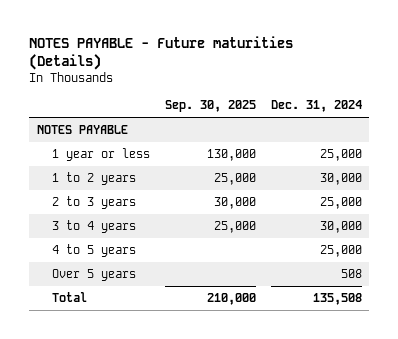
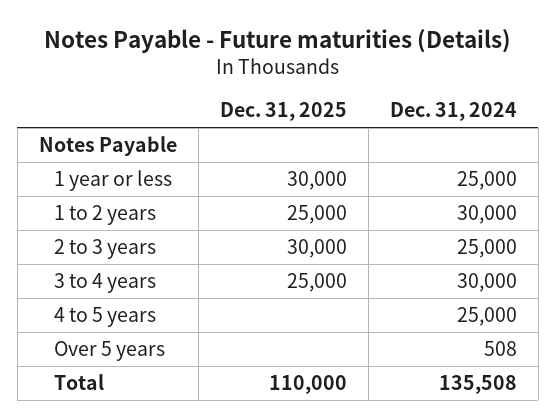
[29,35,294,70] NOTES PAYABLE - Future maturities (Details) -> [43,28,511,53] Notes Payable - Future maturities (Details)
[164,100,256,113] Sep. 30, 2025 -> none
none -> [219,102,347,122] Dec. 31, 2025
[36,125,128,135] NOTES PAYABLE -> [38,136,177,157] Notes Payable

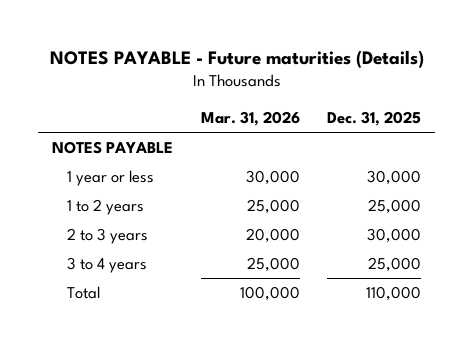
[43,28,511,53] Notes Payable - Future maturities (Details) -> [49,49,424,68] NOTES PAYABLE - Future maturities (Details)
[389,102,517,122] Dec. 31, 2024 -> none
none -> [200,111,300,127] Mar. 31, 2026
[38,136,177,157] Notes Payable -> [51,141,173,155] NOTES PAYABLE
[53,307,156,328] 4 to 5 years -> none
[53,341,165,362] Over 5 years -> none

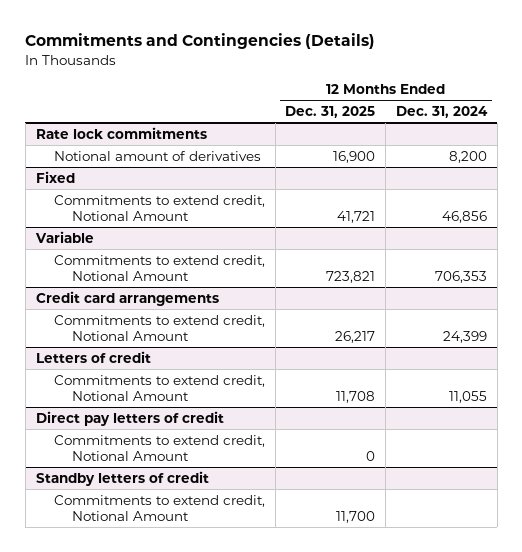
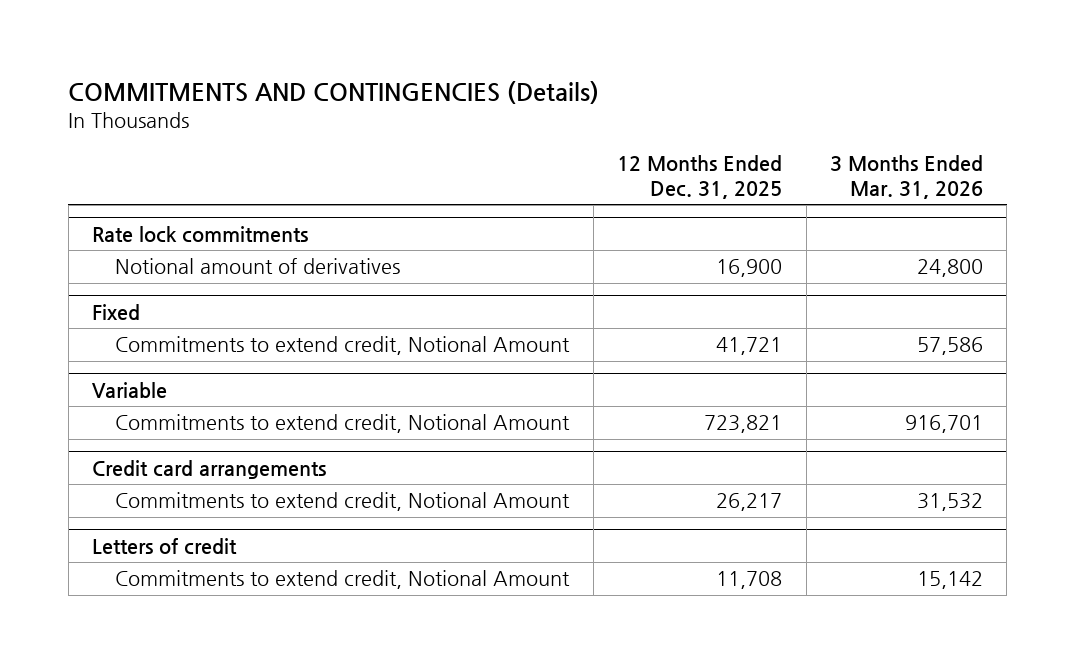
[25,33,376,50] Commitments and Contingencies (Details) -> [68,80,600,104] COMMITMENTS AND CONTINGENCIES (Details)
[395,105,488,118] Dec. 31, 2024 -> none
none -> [829,155,983,199] 3 Months Ended Mar. 31, 2026
[35,410,224,426] Direct pay letters of credit -> none
[53,434,265,462] Commitments to extend credit, Notional Amount -> none
[35,470,209,486] Standby letters of credit -> none
[53,494,265,522] Commitments to extend credit, Notional Amount -> none

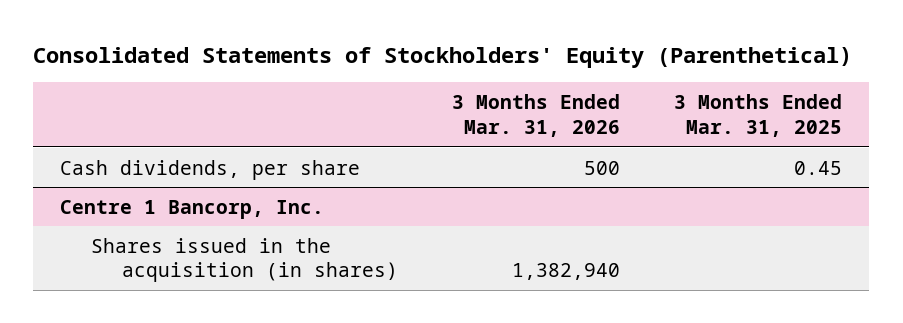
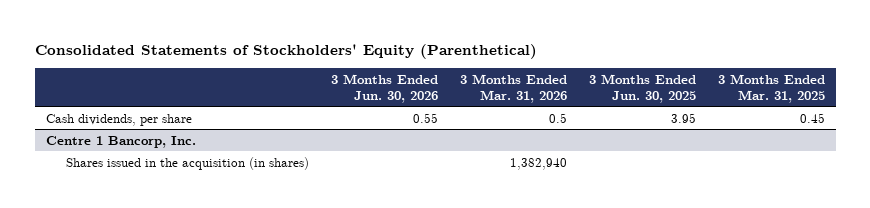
none -> [331,73,439,103] 3 Months Ended Jun. 30, 2026
none -> [588,73,696,103] 3 Months Ended Jun. 30, 2025
[583,160,620,175] 500 -> [549,112,568,123] 0.5

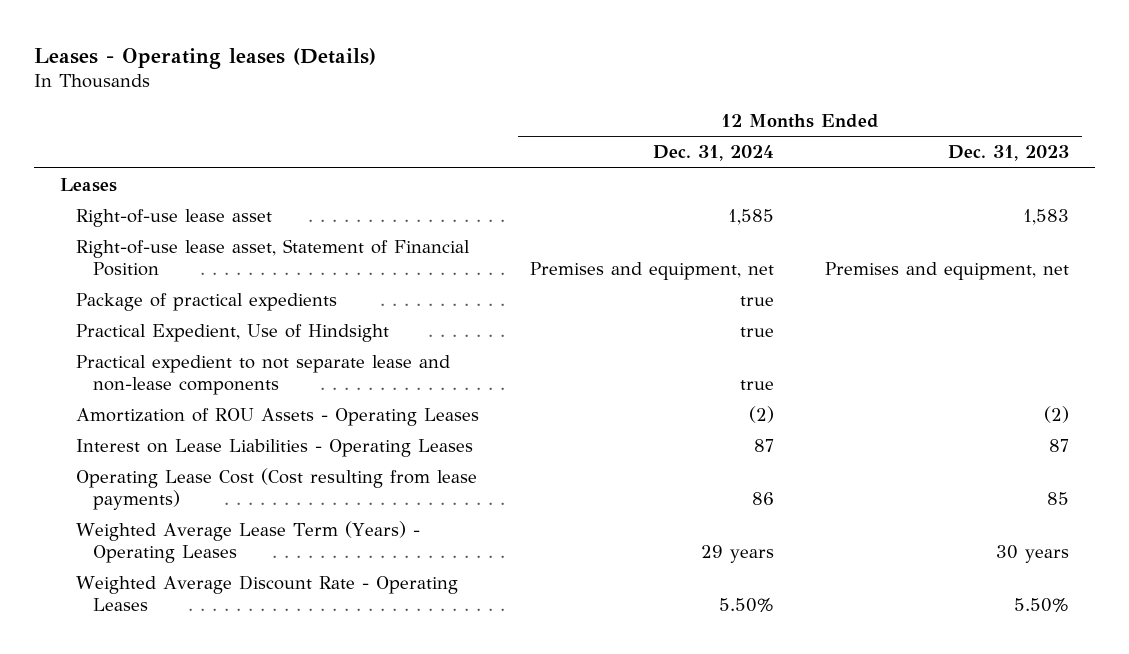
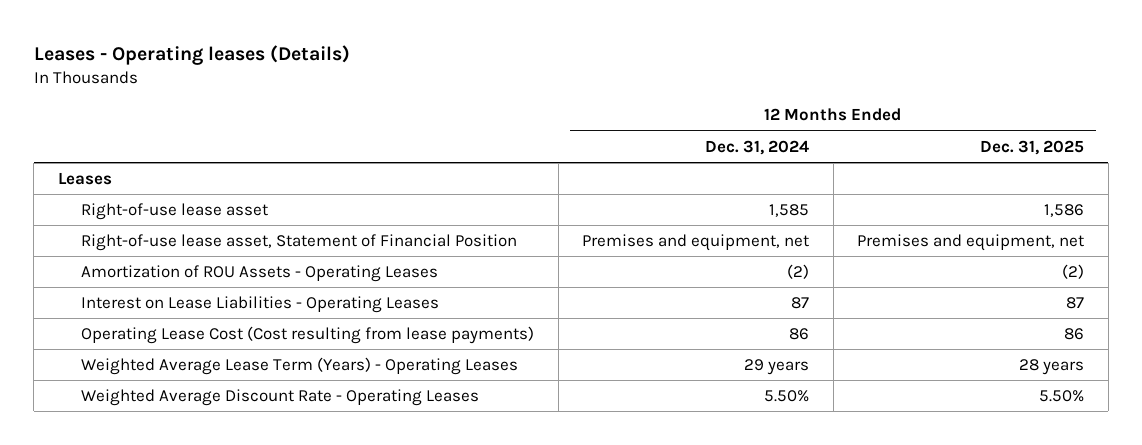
[948,145,1070,162] Dec. 31, 2023 -> none
none -> [980,139,1085,155] Dec. 31, 2025
[76,292,338,311] Package of practical expedients -> none
[76,323,390,342] Practical Expedient, Use of Hindsight -> none
[76,354,451,395] Practical expedient to not separate lease and non-lease components -> none

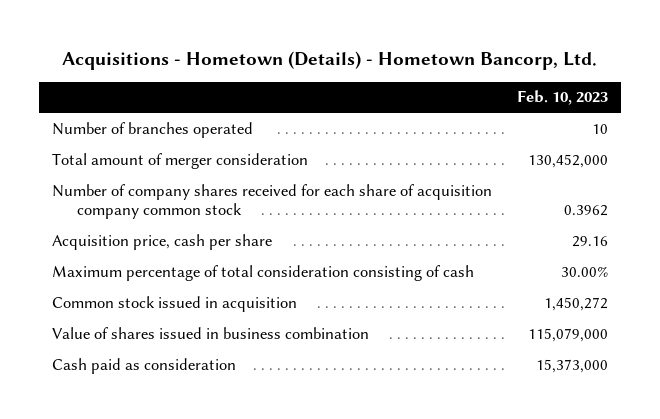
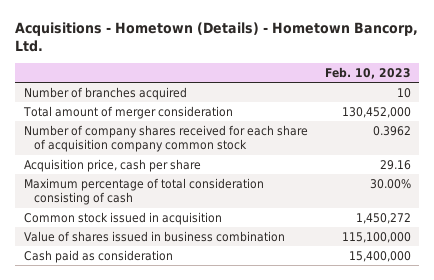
[51,121,253,138] Number of branches operated -> [23,86,187,100] Number of branches acquired
[528,327,609,342] 115,079,000 -> [341,231,411,243] 115,100,000
[536,358,609,373] 15,373,000 -> [348,250,411,262] 15,400,000

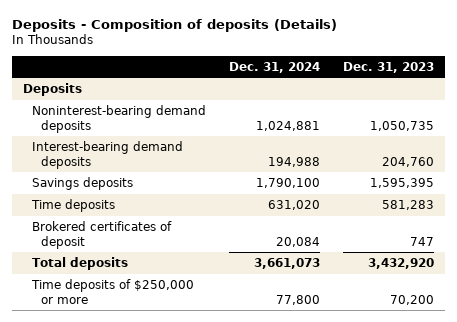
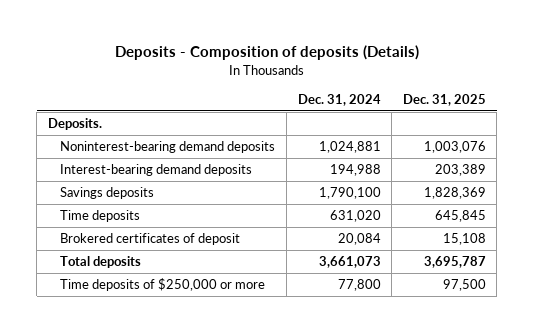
[342,61,434,73] Dec. 31, 2023 -> none
none -> [402,93,486,106] Dec. 31, 2025
[23,82,83,96] Deposits -> [48,118,103,131] Deposits.

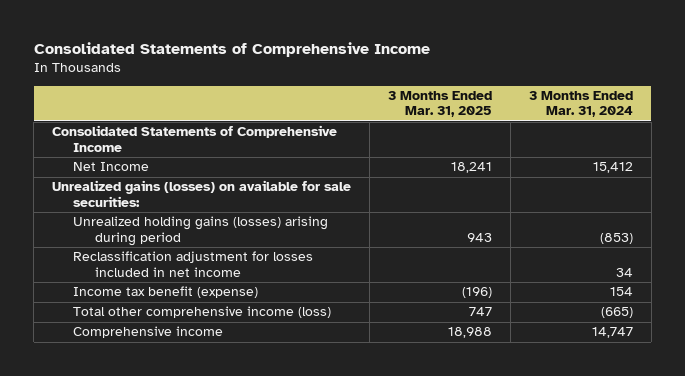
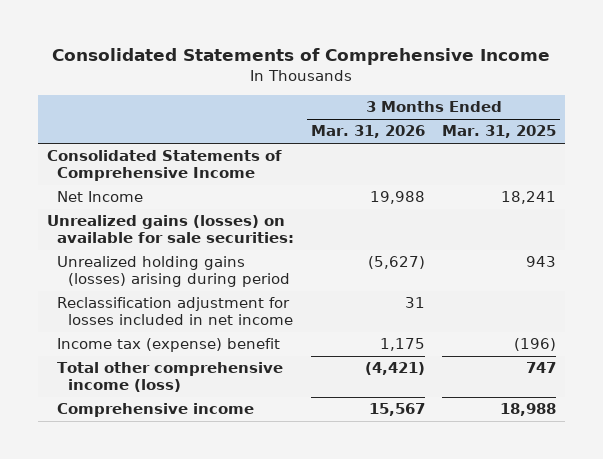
[528,90,633,118] 3 Months Ended Mar. 31, 2024 -> none
none -> [311,125,426,139] Mar. 31, 2026
[73,286,259,299] Income tax benefit (expense) -> [57,338,281,353] Income tax (expense) benefit

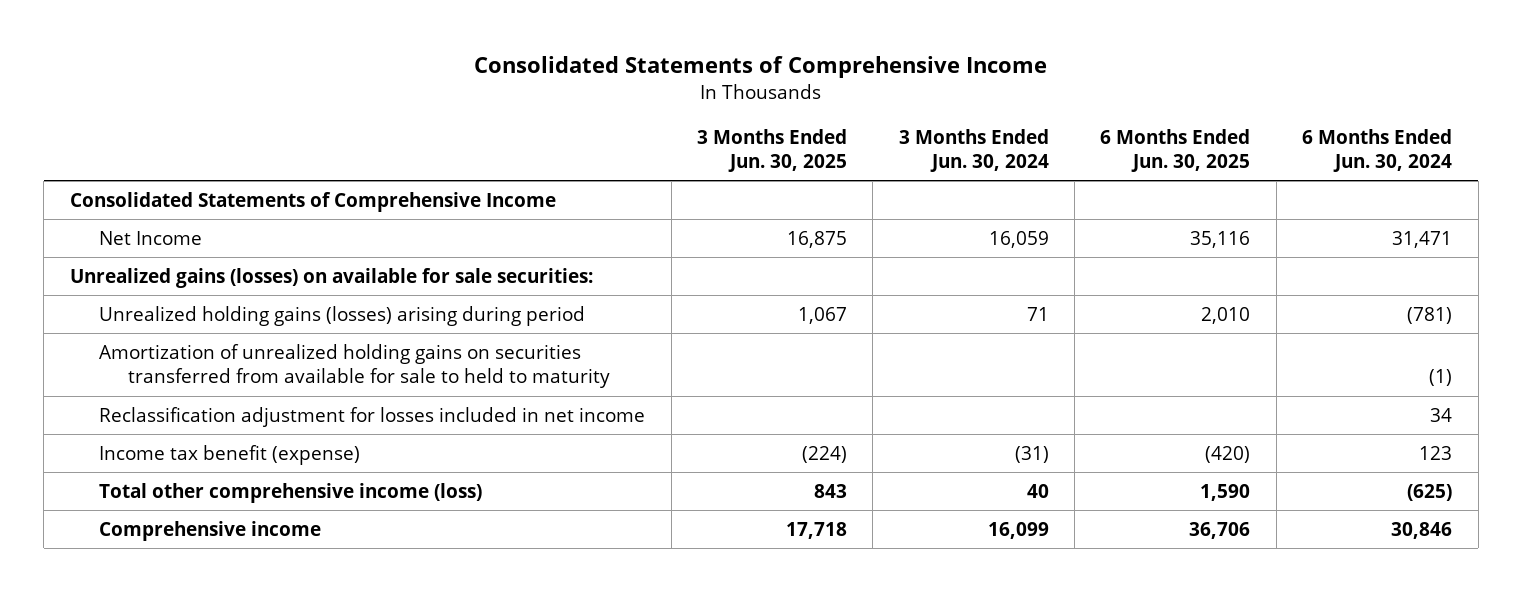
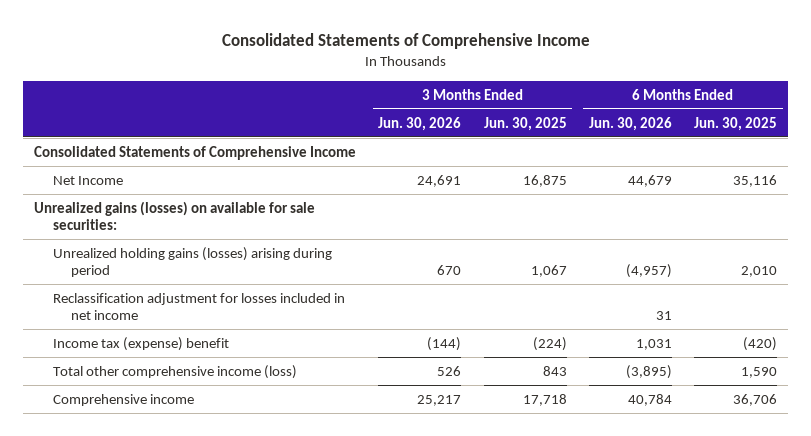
[898,128,1049,173] 3 Months Ended Jun. 30, 2024 -> none
[1302,128,1453,173] 6 Months Ended Jun. 30, 2024 -> none
none -> [378,116,462,131] Jun. 30, 2026
none -> [589,116,673,131] Jun. 30, 2026
[99,343,611,389] Amortization of unrealized holding gains on securities transferred from available for sale to held to maturity -> none
[99,444,361,465] Income tax benefit (expense) -> [52,336,229,351] Income tax (expense) benefit

